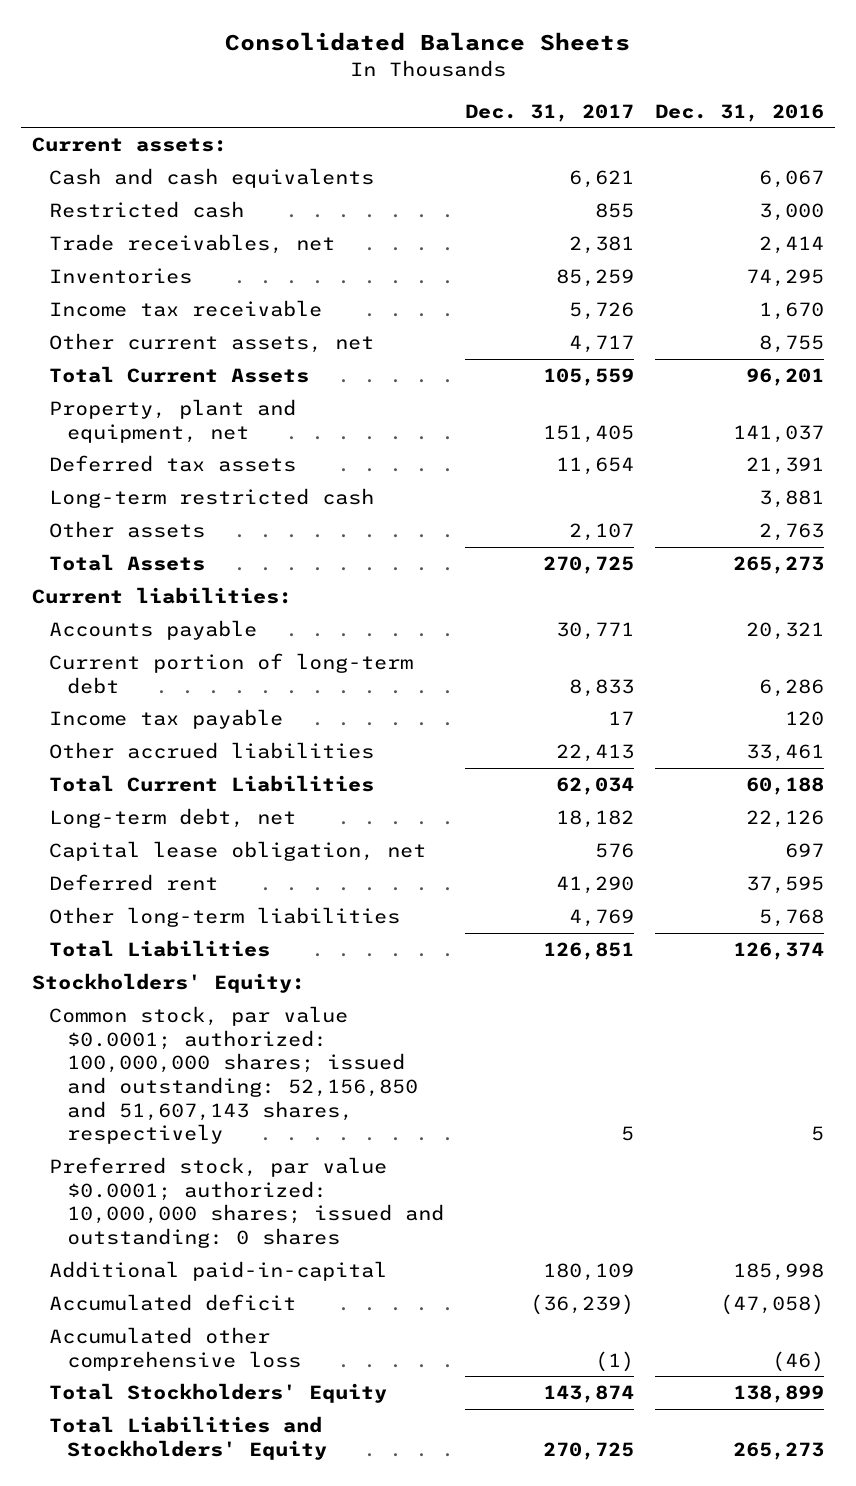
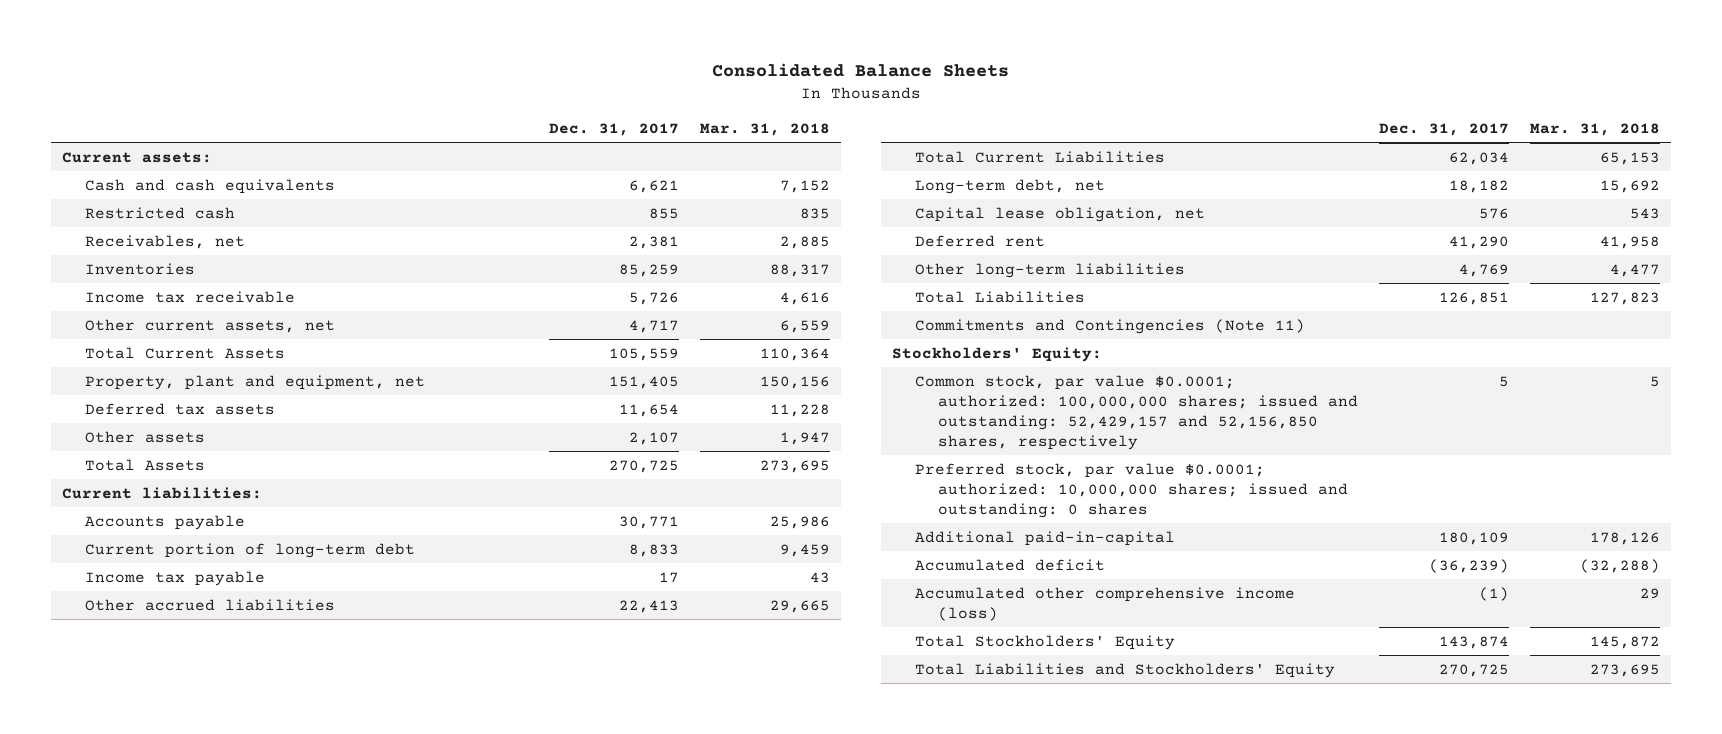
[655,103,825,122] Dec. 31, 2016 -> none
none -> [700,122,831,136] Mar. 31, 2018
[49,233,336,254] Trade receivables, net -> [84,234,245,249] Receivables, net
[49,487,375,508] Long-term restricted cash -> none
none -> [914,318,1305,334] Commitments and Contingencies (Note 11)
[49,1005,418,1145] Common stock, par value $0.0001; authorized: 100,000,000 shares; issued and outstanding: 52,156,850 and 51,607,143 shares, respectively -> [914,374,1359,450] Common stock, par value $0.0001; authorized: 100,000,000 shares; issued and outstanding: 52,429,157 and 52,156,850 shares, respectively
[49,1326,301,1371] Accumulated other comprehensive loss -> [914,586,1295,621] Accumulated other comprehensive income (loss)

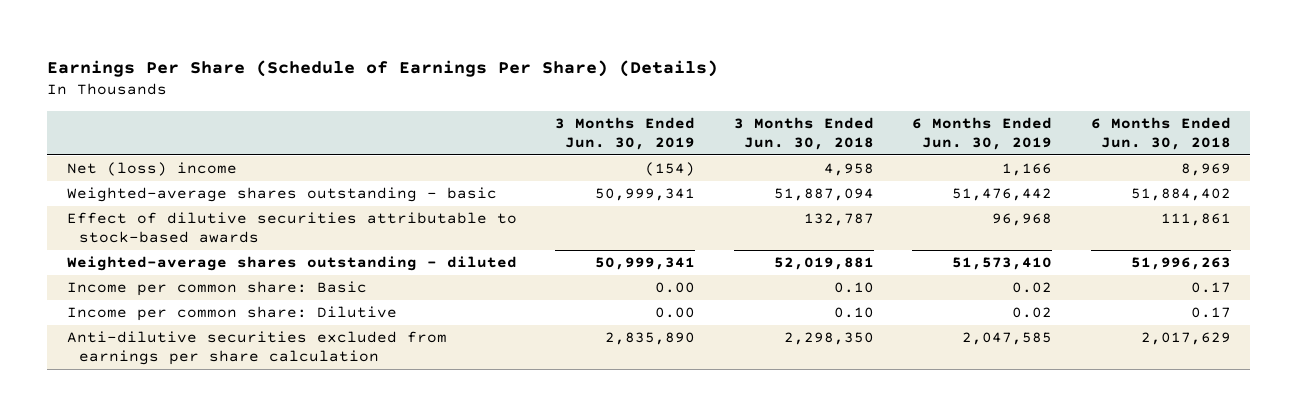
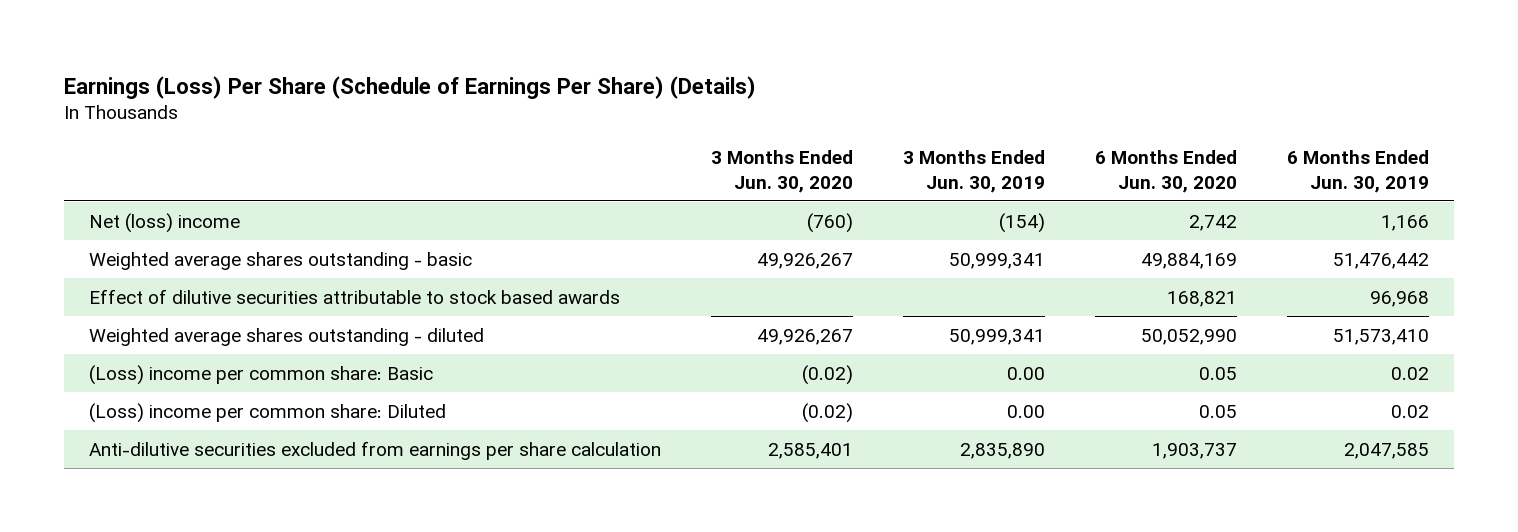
[47,59,719,77] Earnings Per Share (Schedule of Earnings Per Share) (Details) -> [63,75,756,99] Earnings (Loss) Per Share (Schedule of Earnings Per Share) (Details)
[733,117,874,150] 3 Months Ended Jun. 30, 2018 -> none
[1090,117,1231,150] 6 Months Ended Jun. 30, 2018 -> none
none -> [711,150,854,193] 3 Months Ended Jun. 30, 2020
none -> [1095,150,1238,193] 6 Months Ended Jun. 30, 2020
[66,187,497,203] Weighted-average shares outstanding - basic -> [89,251,473,270] Weighted average shares outstanding - basic
[66,212,517,244] Effect of dilutive securities attributable to stock-based awards -> [89,288,621,304] Effect of dilutive securities attributable to stock based awards
[66,256,517,272] Weighted-average shares outstanding - diluted -> [89,327,485,346] Weighted average shares outstanding - diluted
[66,281,367,297] Income per common share: Basic -> [89,364,434,385] (Loss) income per common share: Basic
[66,306,397,322] Income per common share: Dilutive -> [89,402,447,423] (Loss) income per common share: Diluted

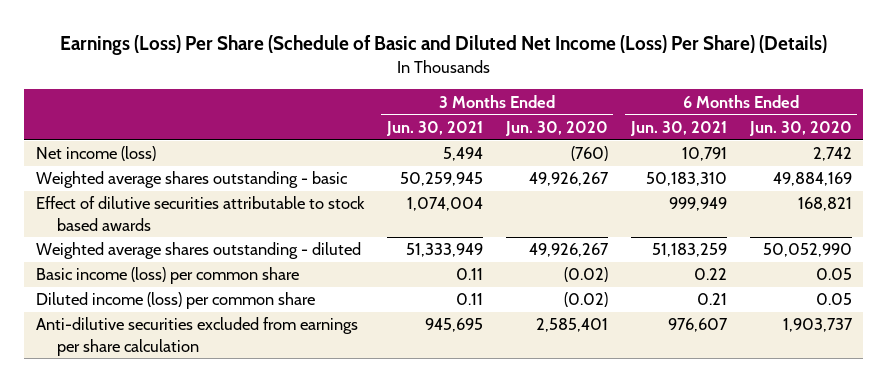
[63,75,756,99] Earnings (Loss) Per Share (Schedule of Earnings Per Share) (Details) -> [59,35,827,56] Earnings (Loss) Per Share (Schedule of Basic and Diluted Net Income (Loss) Per Share) (Details)
[903,150,1046,193] 3 Months Ended Jun. 30, 2019 -> none
[1287,150,1430,193] 6 Months Ended Jun. 30, 2019 -> none
none -> [385,120,483,136] Jun. 30, 2021
none -> [629,120,727,136] Jun. 30, 2021
[89,212,241,233] Net (loss) income -> [35,146,156,162] Net income (loss)
[89,364,434,385] (Loss) income per common share: Basic -> [35,267,299,285] Basic income (loss) per common share
[89,402,447,423] (Loss) income per common share: Diluted -> [35,292,315,310] Diluted income (loss) per common share

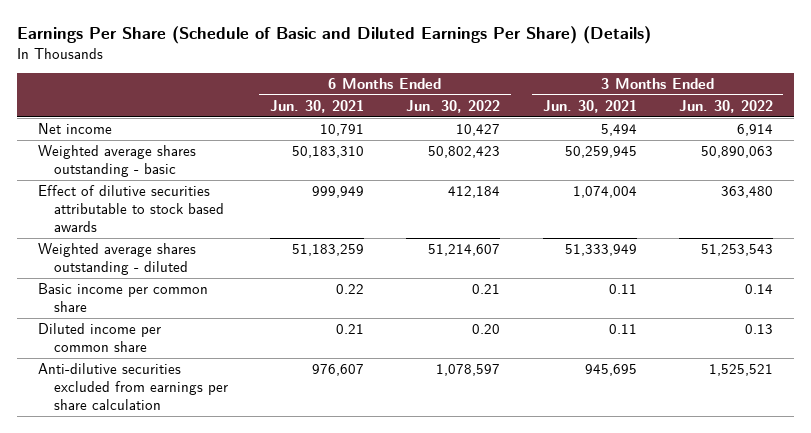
[59,35,827,56] Earnings (Loss) Per Share (Schedule of Basic and Diluted Net Income (Loss) Per Share) (Details) -> [16,26,651,45] Earnings Per Share (Schedule of Basic and Diluted Earnings Per Share) (Details)
[504,120,608,136] Jun. 30, 2020 -> none
[748,120,852,136] Jun. 30, 2020 -> none
none -> [406,99,501,113] Jun. 30, 2022
none -> [678,99,773,113] Jun. 30, 2022
[35,146,156,162] Net income (loss) -> [38,122,113,134] Net income
[35,267,299,285] Basic income (loss) per common share -> [38,282,209,313] Basic income per common share
[35,292,315,310] Diluted income (loss) per common share -> [38,322,162,353] Diluted income per common share

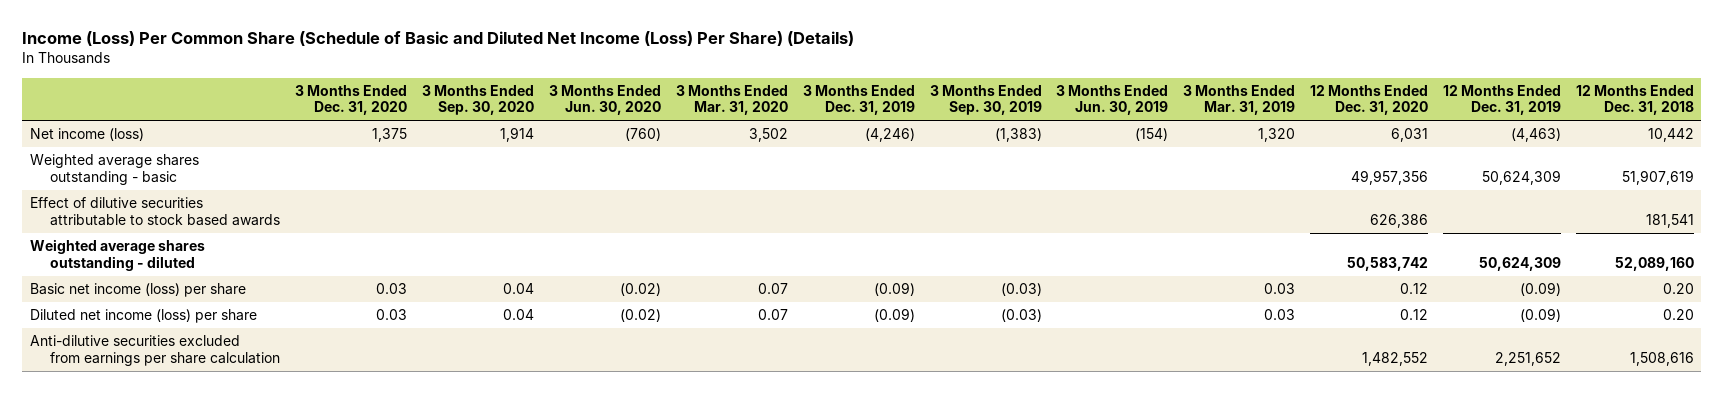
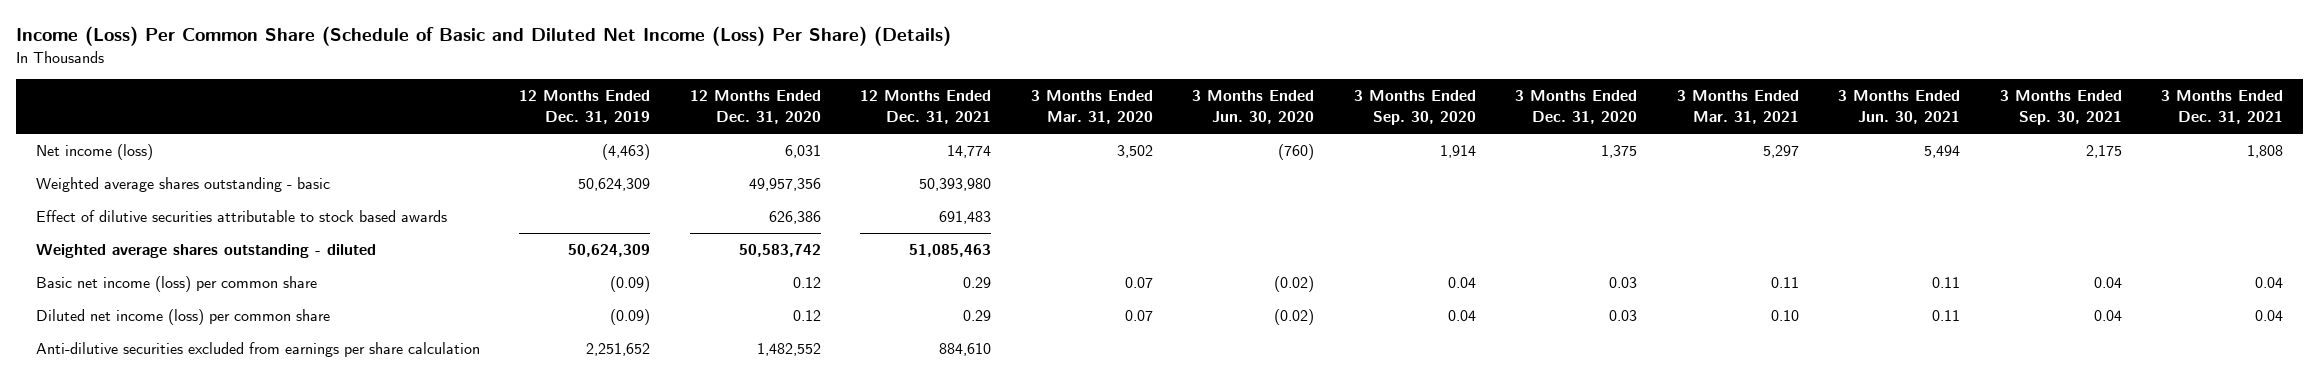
[802,84,915,116] 3 Months Ended Dec. 31, 2019 -> none
[929,84,1042,116] 3 Months Ended Sep. 30, 2019 -> none
[1056,84,1169,116] 3 Months Ended Jun. 30, 2019 -> none
[1183,84,1296,116] 3 Months Ended Mar. 31, 2019 -> none
[1575,84,1694,116] 12 Months Ended Dec. 31, 2018 -> none
none -> [860,90,992,125] 12 Months Ended Dec. 31, 2021
none -> [1676,90,1799,125] 3 Months Ended Mar. 31, 2021
none -> [1838,90,1961,125] 3 Months Ended Jun. 30, 2021
none -> [1999,90,2122,126] 3 Months Ended Sep. 30, 2021
none -> [2161,90,2284,125] 3 Months Ended Dec. 31, 2021
[29,283,246,298] Basic net income (loss) per share -> [35,276,317,293] Basic net income (loss) per common share
[29,309,257,324] Diluted net income (loss) per share -> [35,309,330,326] Diluted net income (loss) per common share

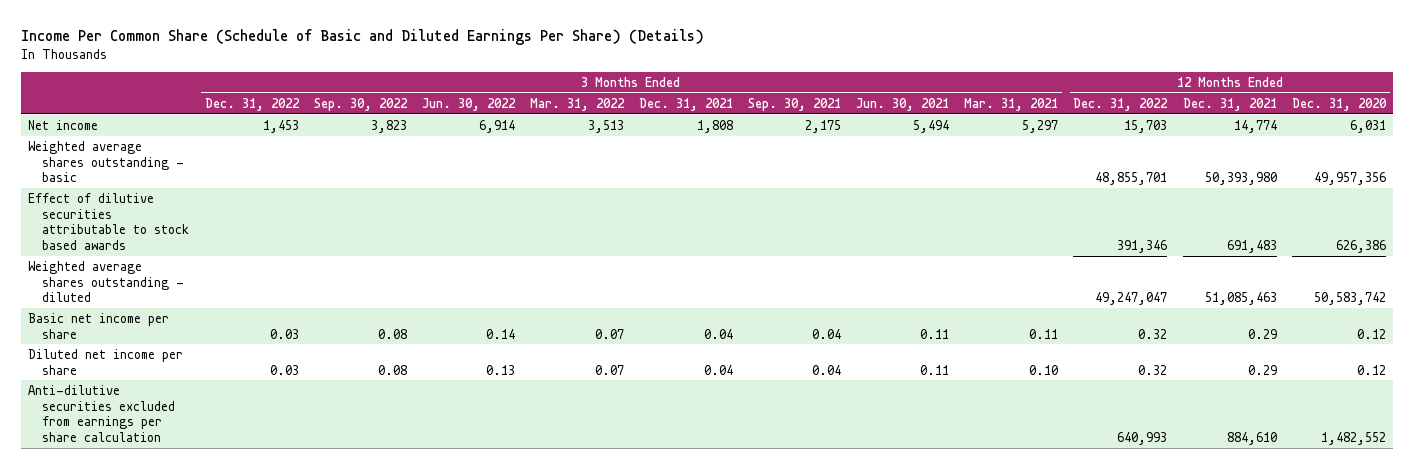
[15,26,951,47] Income (Loss) Per Common Share (Schedule of Basic and Diluted Net Income (Loss) Per Share) (Details) -> [20,29,704,46] Income Per Common Share (Schedule of Basic and Diluted Earnings Per Share) (Details)
[519,90,651,125] 12 Months Ended Dec. 31, 2019 -> none
[1030,90,1153,125] 3 Months Ended Mar. 31, 2020 -> none
[1192,90,1315,125] 3 Months Ended Jun. 30, 2020 -> none
[1353,90,1476,126] 3 Months Ended Sep. 30, 2020 -> none
[1515,90,1638,125] 3 Months Ended Dec. 31, 2020 -> none
none -> [204,97,300,111] Dec. 31, 2022
none -> [313,97,408,111] Sep. 30, 2022
none -> [421,97,516,111] Jun. 30, 2022
none -> [529,97,625,111] Mar. 31, 2022
none -> [1073,97,1169,111] Dec. 31, 2022
[35,144,153,161] Net income (loss) -> [28,119,99,130] Net income
[35,276,317,293] Basic net income (loss) per common share -> [28,312,170,339] Basic net income per share
[35,309,330,326] Diluted net income (loss) per common share -> [28,348,184,375] Diluted net income per share

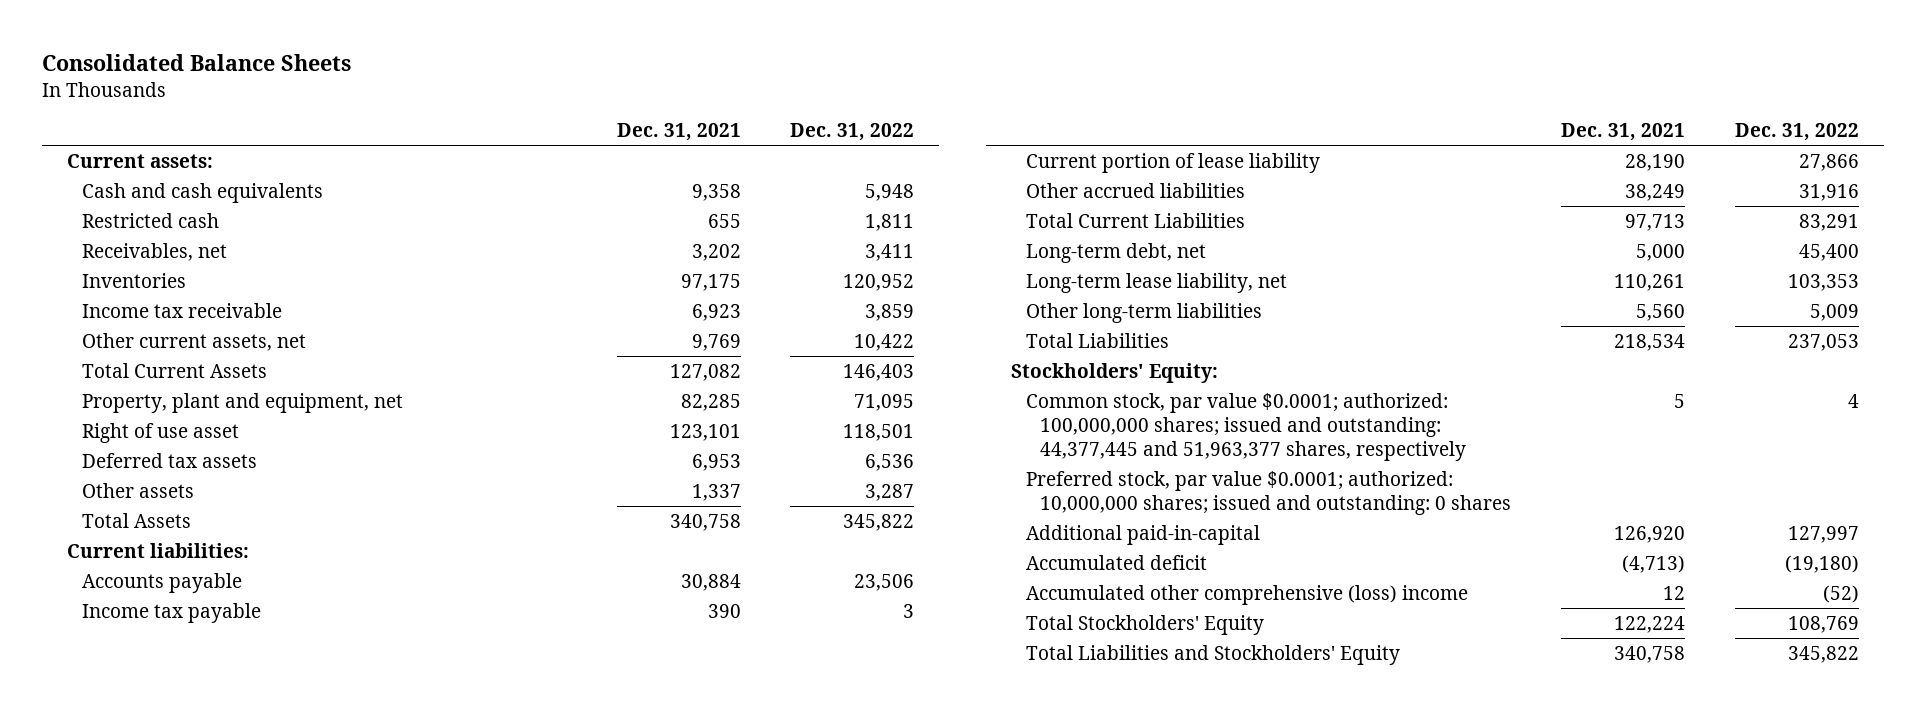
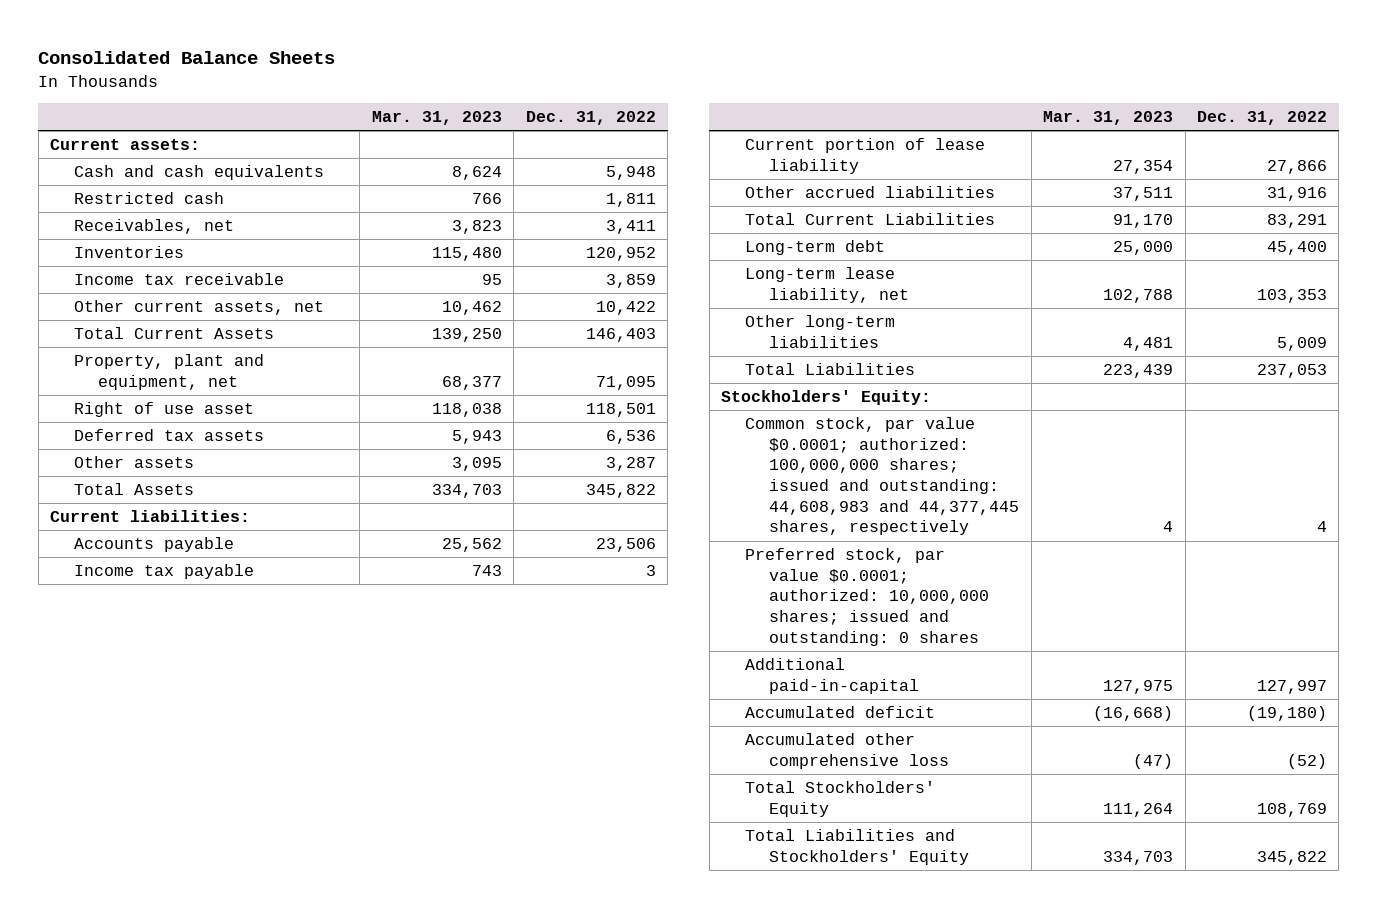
[616,123,741,142] Dec. 31, 2021 -> none
none -> [371,111,502,126] Mar. 31, 2023
[1025,242,1206,263] Long-term debt, net -> [745,240,886,256] Long-term debt
[1025,392,1467,461] Common stock, par value $0.0001; authorized: 100,000,000 shares; issued and outstanding: 44,377,445 and 51,963,377 shares, respectively -> [745,417,1020,536] Common stock, par value $0.0001; authorized: 100,000,000 shares; issued and outstanding: 44,608,983 and 44,377,445 shares, respectively
[1025,584,1468,605] Accumulated other comprehensive (loss) income -> [745,733,950,769] Accumulated other comprehensive loss

